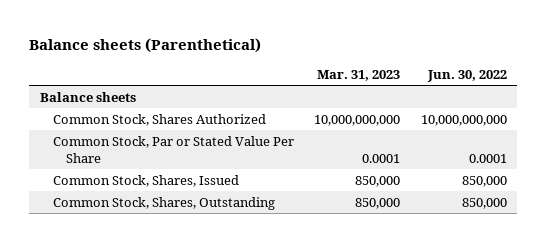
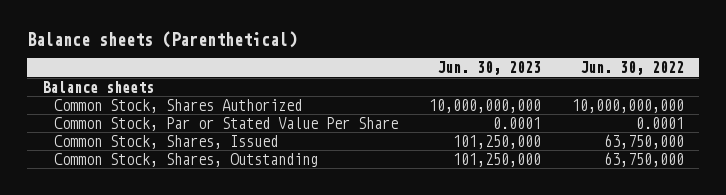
[317,70,401,82] Mar. 31, 2023 -> none
none -> [436,61,541,76] Jun. 30, 2023
[461,175,507,187] 850,000 -> [603,133,684,149] 63,750,000
[461,197,507,209] 850,000 -> [603,151,684,167] 63,750,000

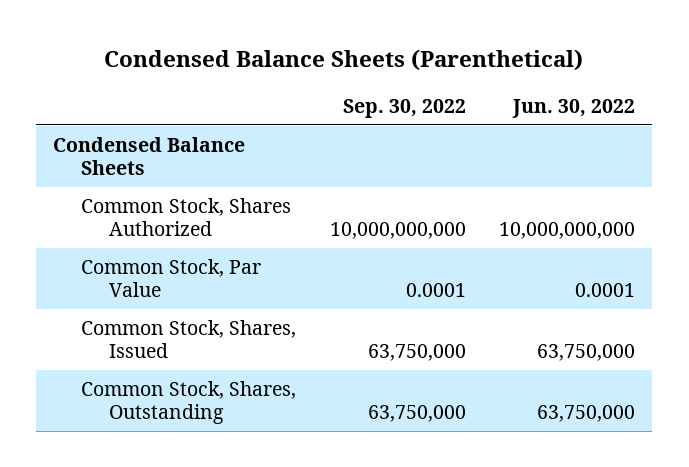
[26,30,297,48] Balance sheets (Parenthetical) -> [104,48,584,71] Condensed Balance Sheets (Parenthetical)
[436,61,541,76] Jun. 30, 2023 -> none
none -> [342,98,466,118] Sep. 30, 2022
[42,80,155,93] Balance sheets -> [53,137,246,176] Condensed Balance Sheets
[54,116,399,131] Common Stock, Par or Stated Value Per Share -> [81,259,262,298] Common Stock, Par Value

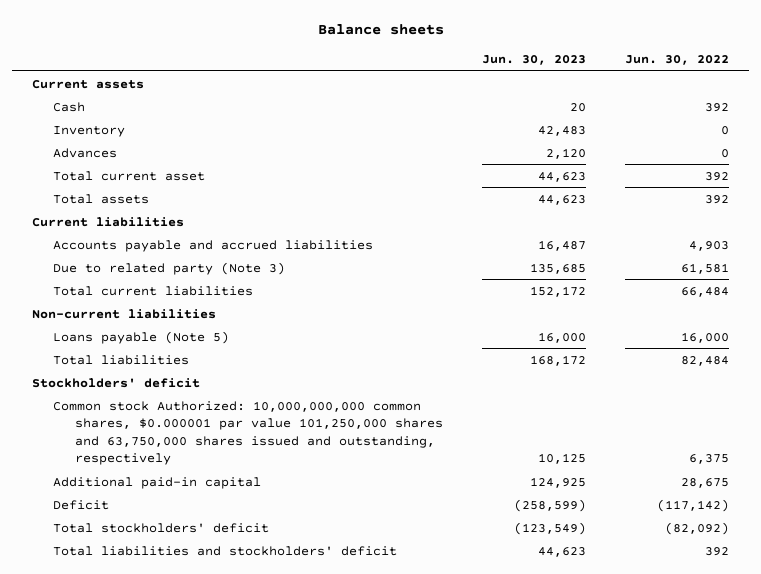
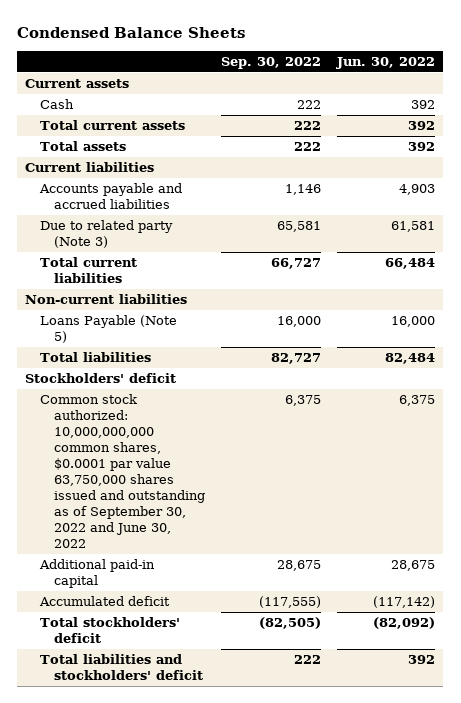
[317,23,444,35] Balance sheets -> [17,26,246,38] Condensed Balance Sheets
[481,54,586,65] Jun. 30, 2023 -> none
none -> [220,56,321,69] Sep. 30, 2022
[53,125,126,137] Inventory -> none
[53,147,118,158] Advances -> none
[53,170,206,181] Total current asset -> [39,120,185,131] Total current assets
[53,330,230,344] Loans payable (Note 5) -> [39,315,177,344] Loans Payable (Note 5)
[53,400,443,466] Common stock Authorized: 10,000,000,000 common shares, $0.000001 par value 101,250,000 shares and 63,750,000 shares issued and outstanding, respectively -> [39,394,205,549] Common stock authorized: 10,000,000,000 common shares, $0.0001 par value 63,750,000 shares issued and outstanding as of September 30, 2022 and June 30, 2022
[53,499,110,510] Deficit -> [38,596,170,607] Accumulated deficit

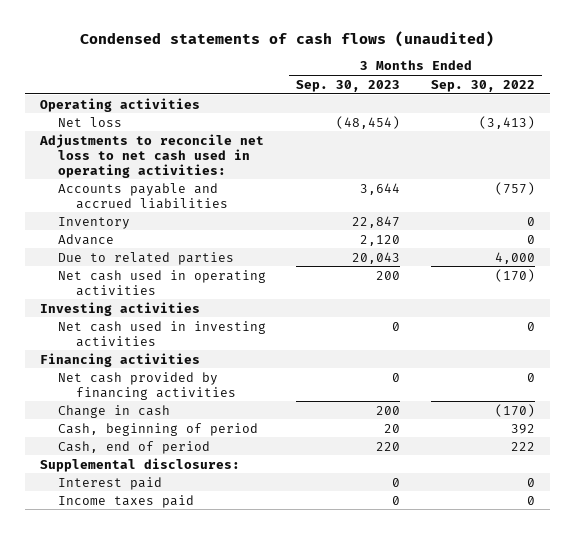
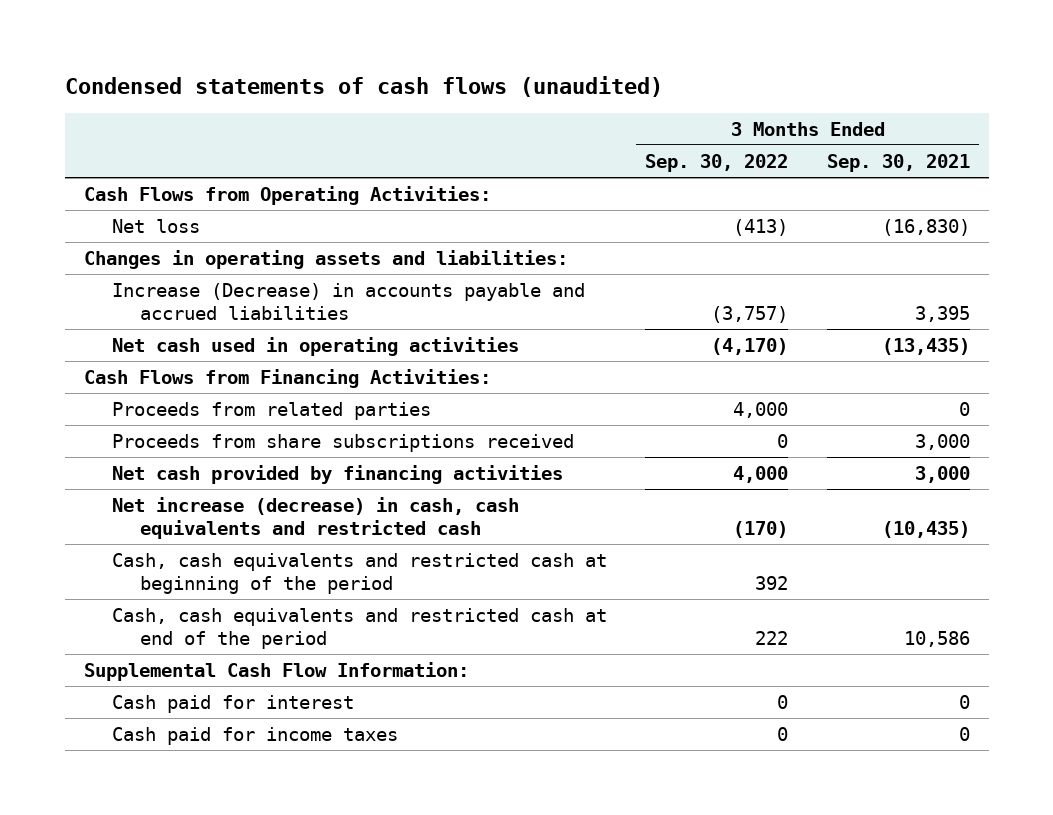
[296,79,401,92] Sep. 30, 2023 -> none
none -> [826,153,970,172] Sep. 30, 2021
[39,133,265,178] Adjustments to reconcile net loss to net cash used in operating activities: -> none
[58,216,131,229] Inventory -> none
[58,233,115,245] Advance -> none
[58,251,235,265] Due to related parties -> none
[40,301,201,316] Investing activities -> none
[58,320,267,347] Net cash used in investing activities -> none
[40,97,201,112] Operating activities -> [83,185,491,205] Cash Flows from Operating Activities:
[478,115,535,129] (3,413) -> [733,218,789,236] (413)
none -> [83,249,568,269] Changes in operating assets and liabilities:
[58,182,229,209] Accounts payable and accrued liabilities -> [111,282,585,321] Increase (Decrease) in accounts payable and accrued liabilities
[494,181,535,195] (757) -> [711,306,789,324] (3,757)
[494,268,535,282] (170) -> [711,337,789,355] (4,170)
[40,352,201,367] Financing activities -> [83,368,491,388] Cash Flows from Financing Activities:
none -> [111,401,431,420] Proceeds from related parties
none -> [111,433,574,452] Proceeds from share subscriptions received
[526,372,535,382] 0 -> [733,465,789,483] 4,000
[58,404,171,418] Change in cash -> [111,496,519,540] Net increase (decrease) in cash, cash equivalents and restricted cash
[58,422,259,436] Cash, beginning of period -> [111,552,607,595] Cash, cash equivalents and restricted cash at beginning of the period
[58,440,211,454] Cash, end of period -> [111,607,607,650] Cash, cash equivalents and restricted cash at end of the period
[40,457,241,472] Supplemental disclosures: -> [83,661,469,681] Supplemental Cash Flow Information:
[58,476,163,490] Interest paid -> [111,694,354,713] Cash paid for interest
[58,494,195,508] Income taxes paid -> [111,726,398,745] Cash paid for income taxes

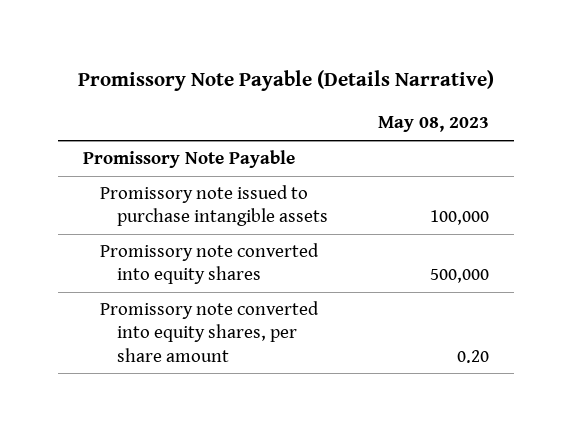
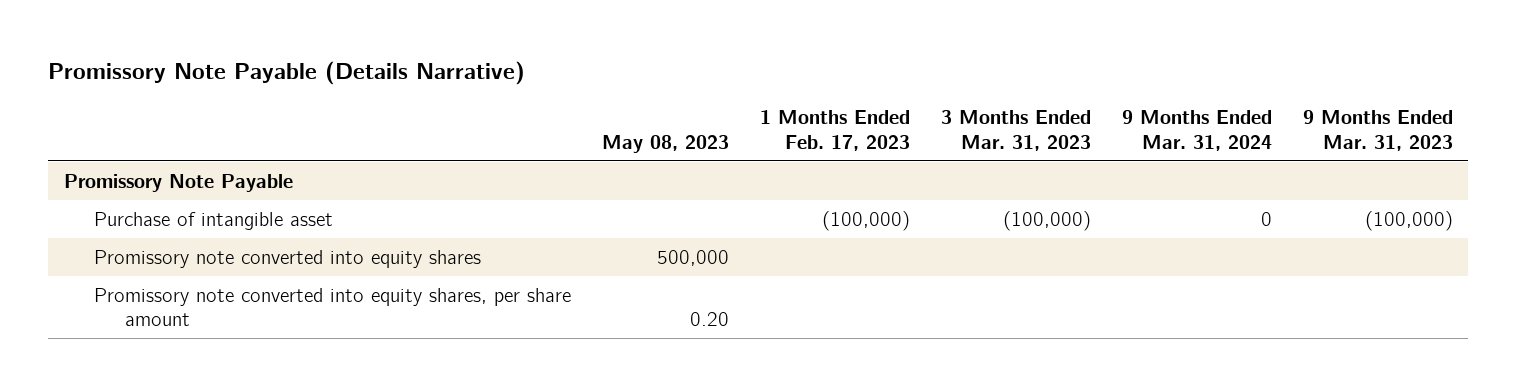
none -> [760,110,911,151] 1 Months Ended Feb. 17, 2023
none -> [940,110,1091,151] 3 Months Ended Mar. 31, 2023
none -> [1121,110,1272,151] 9 Months Ended Mar. 31, 2024
none -> [1302,110,1453,151] 9 Months Ended Mar. 31, 2023
[99,185,329,227] Promissory note issued to purchase intangible assets -> none
none -> [94,211,334,230] Purchase of intangible asset

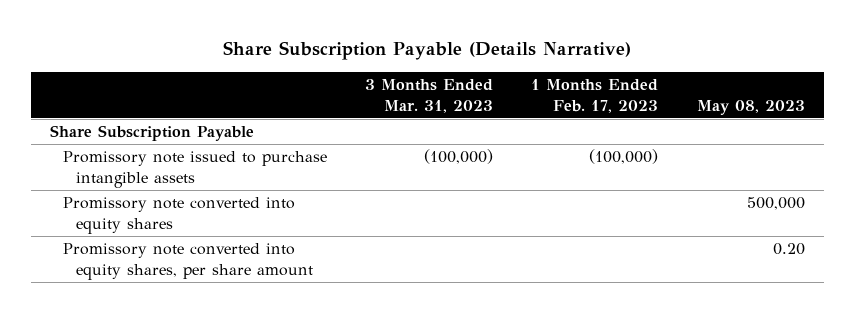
[48,60,526,85] Promissory Note Payable (Details Narrative) -> [223,41,632,61] Share Subscription Payable (Details Narrative)
[1121,110,1272,151] 9 Months Ended Mar. 31, 2024 -> none
[1302,110,1453,151] 9 Months Ended Mar. 31, 2023 -> none
[63,173,293,192] Promissory Note Payable -> none
none -> [49,125,254,142] Share Subscription Payable
[94,211,334,230] Purchase of intangible asset -> [62,151,327,189] Promissory note issued to purchase intangible assets

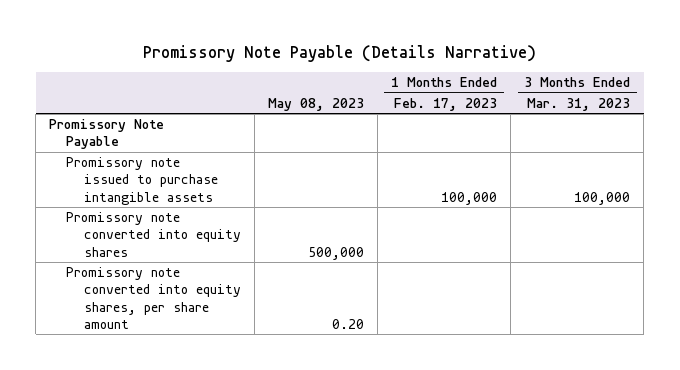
[223,41,632,61] Share Subscription Payable (Details Narrative) -> [142,44,536,62] Promissory Note Payable (Details Narrative)
[49,125,254,142] Share Subscription Payable -> none
none -> [49,119,165,150] Promissory Note Payable
[424,149,494,165] (100,000) -> [574,191,631,205] 100,000
[589,149,659,165] (100,000) -> [441,191,498,205] 100,000

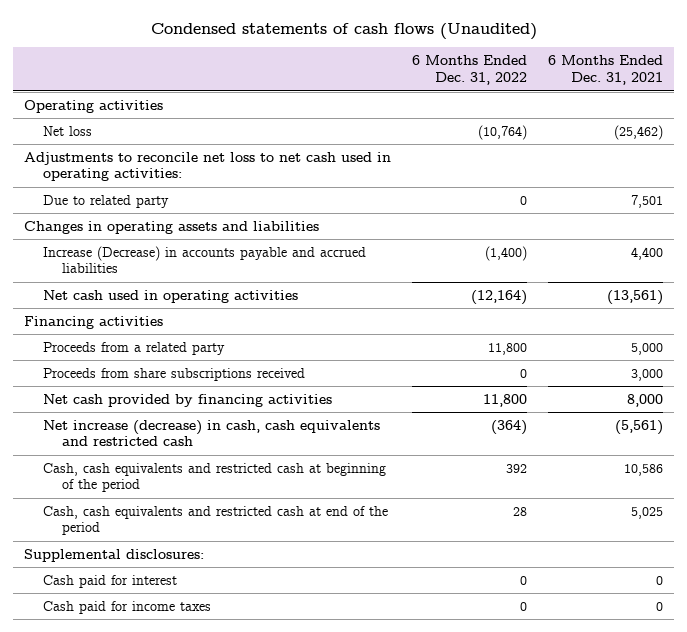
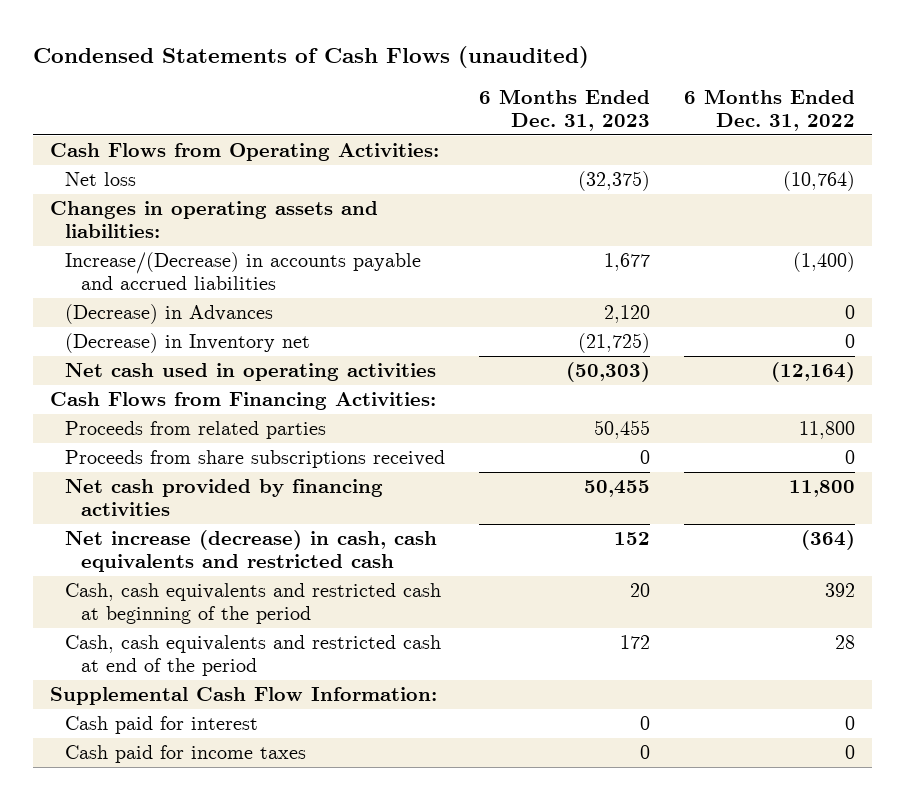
[150,23,537,41] Condensed statements of cash flows (Unaudited) -> [33,46,590,69] Condensed Statements of Cash Flows (unaudited)
[548,55,664,85] 6 Months Ended Dec. 31, 2021 -> none
none -> [479,88,651,131] 6 Months Ended Dec. 31, 2023
[23,99,163,113] Operating activities -> [50,143,440,162] Cash Flows from Operating Activities:
[23,151,391,182] Adjustments to reconcile net loss to net cash used in operating activities: -> none
[42,194,169,208] Due to related party -> none
[23,220,319,234] Changes in operating assets and liabilities -> [50,201,379,239] Changes in operating assets and liabilities:
[42,245,366,274] Increase (Decrease) in accounts payable and accrued liabilities -> [65,252,422,291] Increase/(Decrease) in accounts payable and accrued liabilities
none -> [65,304,274,325] (Decrease) in Advances
none -> [65,333,311,354] (Decrease) in Inventory net
[23,315,163,329] Financing activities -> [50,392,437,411] Cash Flows from Financing Activities:
[42,341,225,355] Proceeds from a related party -> [65,421,327,440] Proceeds from related parties
[23,548,204,562] Supplemental disclosures: -> [50,687,438,706] Supplemental Cash Flow Information:

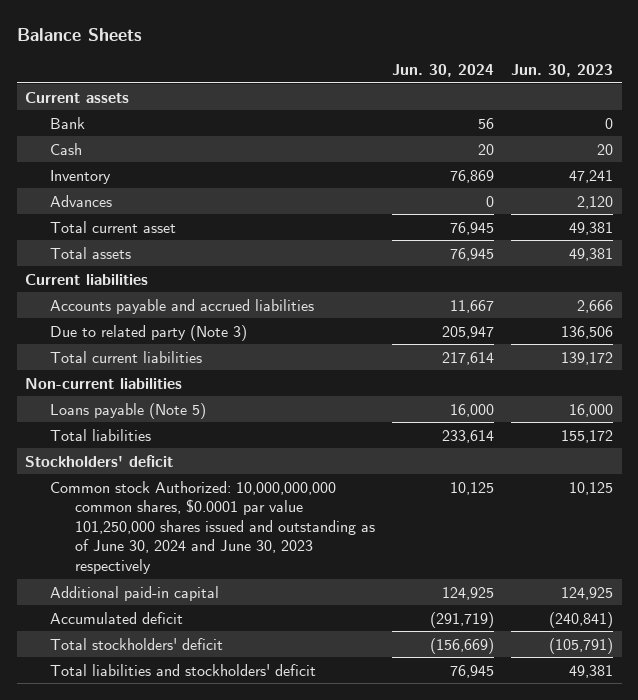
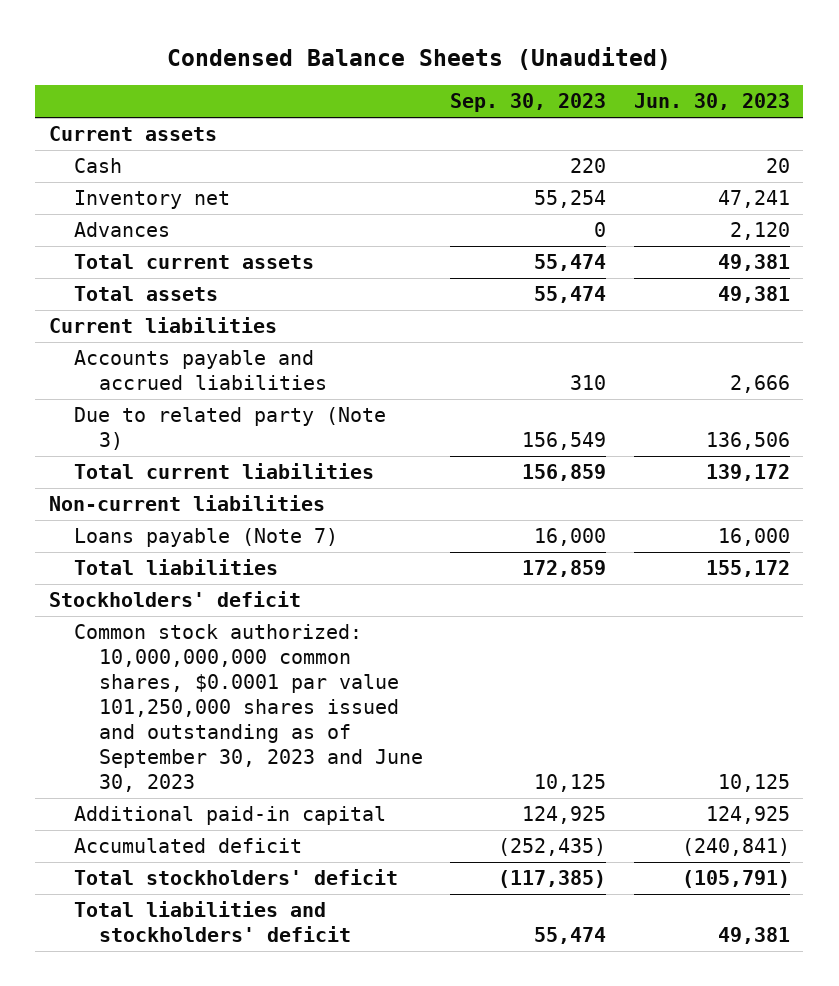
[16,27,142,41] Balance Sheets -> [167,46,672,70] Condensed Balance Sheets (Unaudited)
[391,64,494,78] Jun. 30, 2024 -> none
none -> [450,93,607,113] Sep. 30, 2023
[49,116,85,129] Bank -> none
[49,169,111,184] Inventory -> [74,190,231,210] Inventory net
[49,220,176,233] Total current asset -> [74,254,315,270] Total current assets
[49,402,206,419] Loans payable (Note 5) -> [74,528,339,548] Loans payable (Note 7)
[49,480,375,575] Common stock Authorized: 10,000,000,000 common shares, $0.0001 par value 101,250,000 shares issued and outstanding as of June 30, 2024 and June 30, 2023 respectively -> [74,624,424,793] Common stock authorized: 10,000,000,000 common shares, $0.0001 par value 101,250,000 shares issued and outstanding as of September 30, 2023 and June 30, 2023

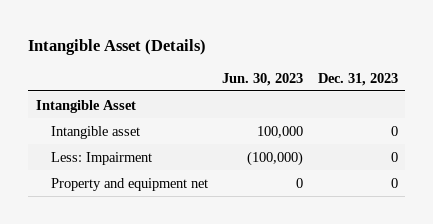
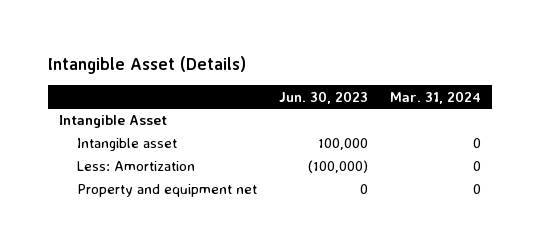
[317,72,398,86] Dec. 31, 2023 -> none
none -> [390,90,482,104] Mar. 31, 2024
[50,151,152,165] Less: Impairment -> [76,161,195,172] Less: Amortization

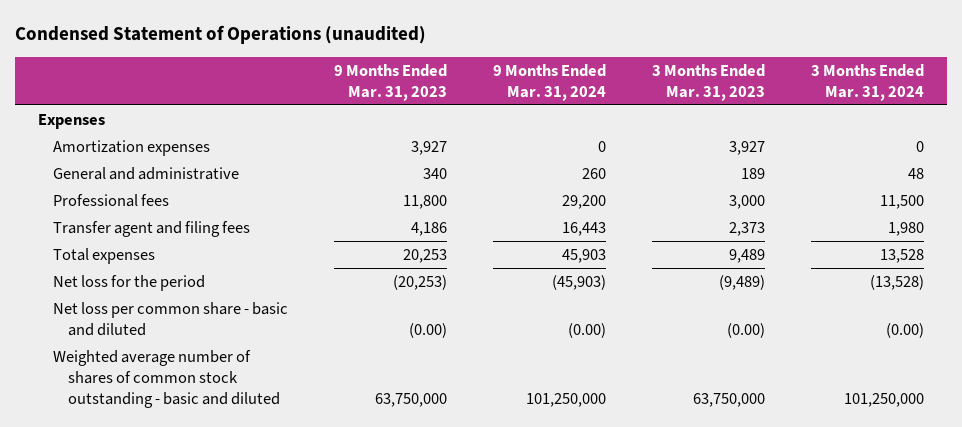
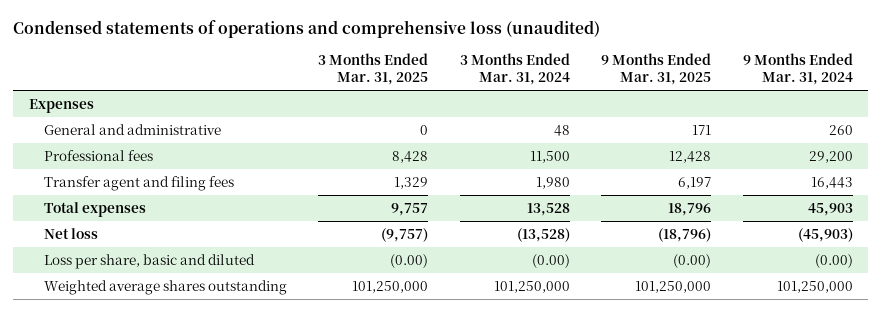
[15,25,427,45] Condensed Statement of Operations (unaudited) -> [12,19,600,38] Condensed statements of operations and comprehensive loss (unaudited)
[334,63,448,101] 9 Months Ended Mar. 31, 2023 -> none
[651,63,765,101] 3 Months Ended Mar. 31, 2023 -> none
none -> [318,53,429,86] 3 Months Ended Mar. 31, 2025
none -> [601,53,712,86] 9 Months Ended Mar. 31, 2025
[53,140,211,157] Amortization expenses -> none
[53,275,206,292] Net loss for the period -> [43,228,98,240] Net loss
[53,302,289,336] Net loss per common share - basic and diluted -> [43,254,255,270] Loss per share, basic and diluted
[53,350,281,408] Weighted average number of shares of common stock outstanding - basic and diluted -> [43,280,287,296] Weighted average shares outstanding

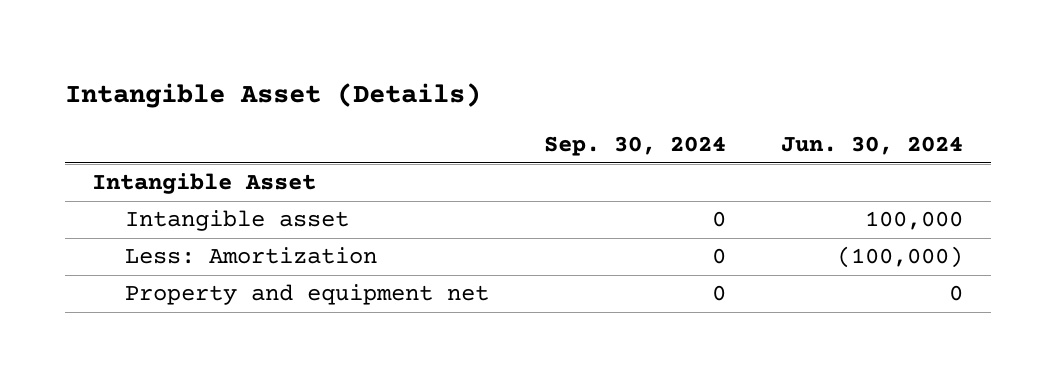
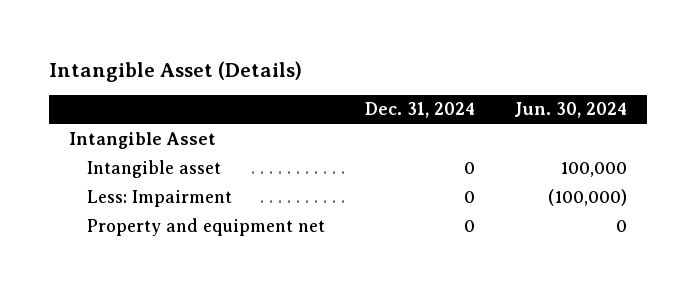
[544,135,727,156] Sep. 30, 2024 -> none
none -> [364,102,475,119] Dec. 31, 2024
[125,247,378,265] Less: Amortization -> [86,189,232,207] Less: Impairment

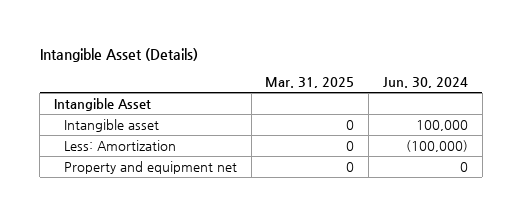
[364,102,475,119] Dec. 31, 2024 -> none
none -> [265,76,355,88] Mar. 31, 2025
[86,189,232,207] Less: Impairment -> [63,139,176,151] Less: Amortization

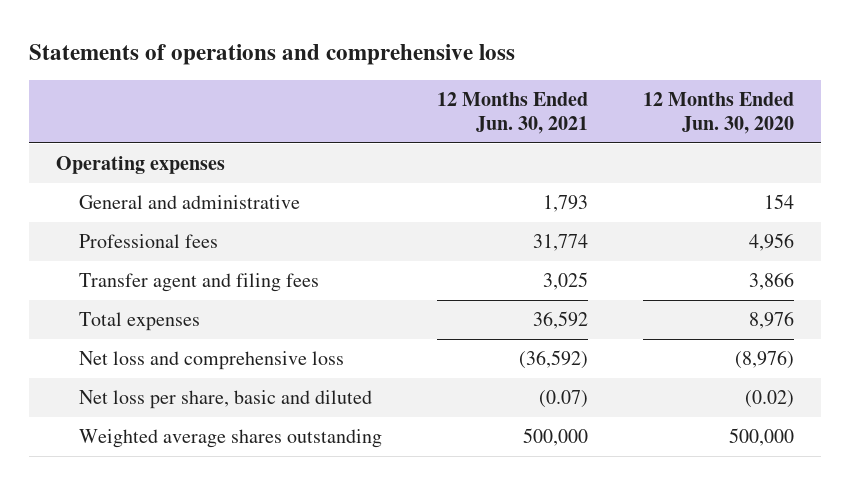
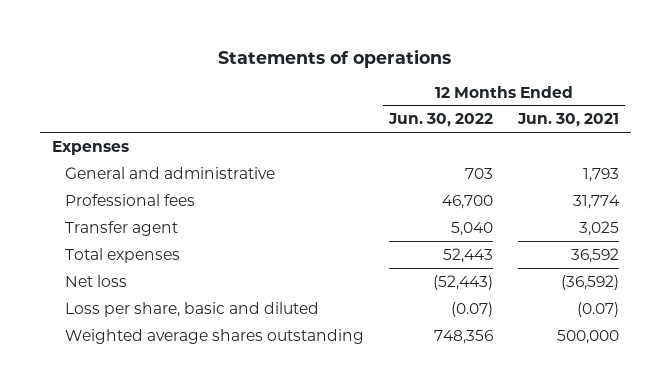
[28,43,515,65] Statements of operations and comprehensive loss -> [218,48,452,68] Statements of operations
[642,92,794,134] 12 Months Ended Jun. 30, 2020 -> none
none -> [387,113,493,128] Jun. 30, 2022
[56,156,226,175] Operating expenses -> [52,140,130,155] Expenses
[78,273,319,293] Transfer agent and filing fees -> [64,220,178,236] Transfer agent
[78,351,344,371] Net loss and comprehensive loss -> [64,274,127,287] Net loss
[78,390,372,410] Net loss per share, basic and diluted -> [64,301,319,317] Loss per share, basic and diluted

